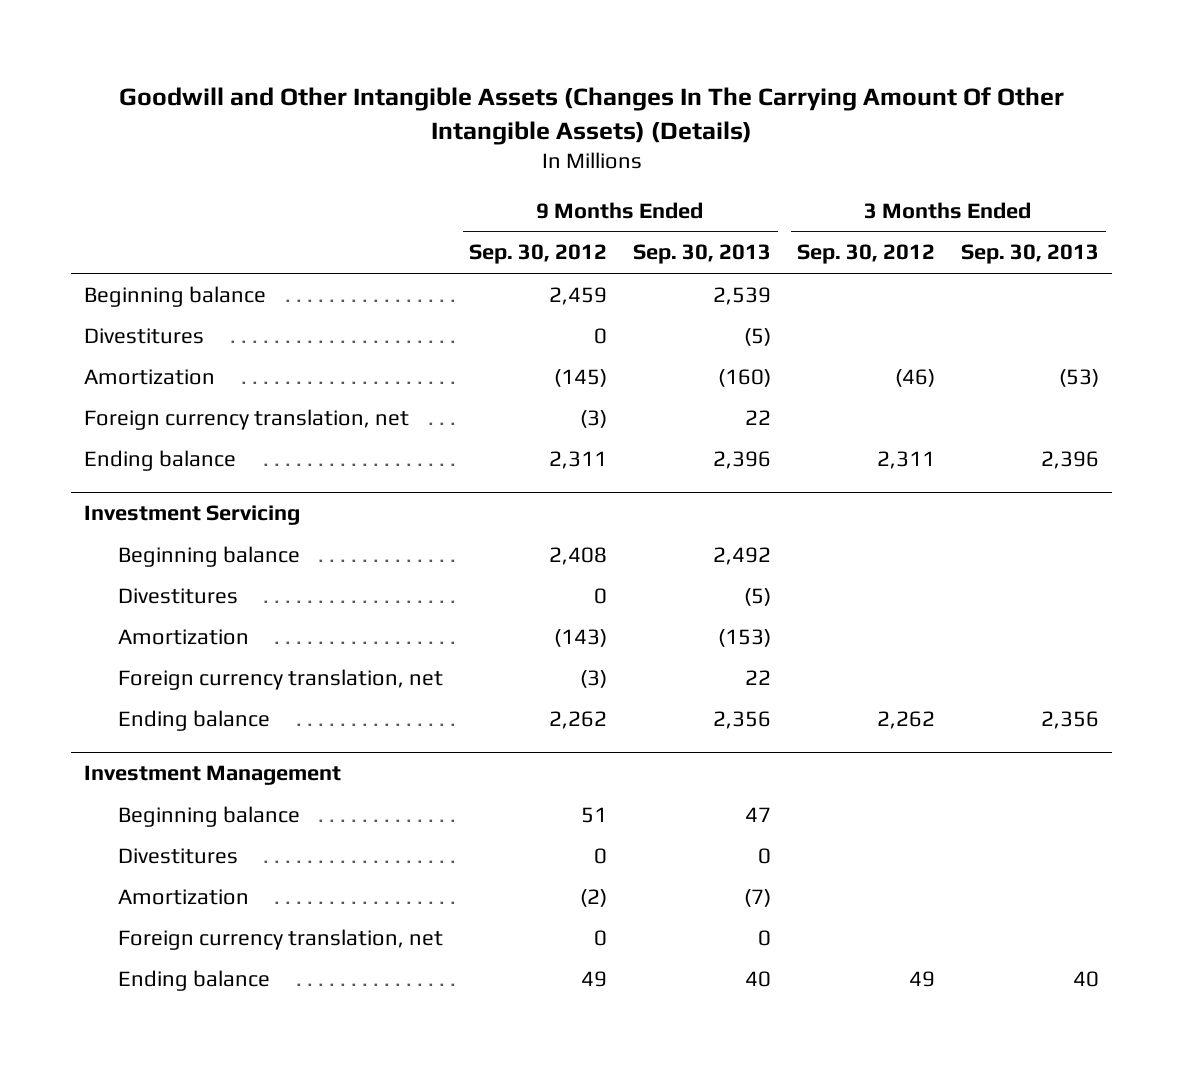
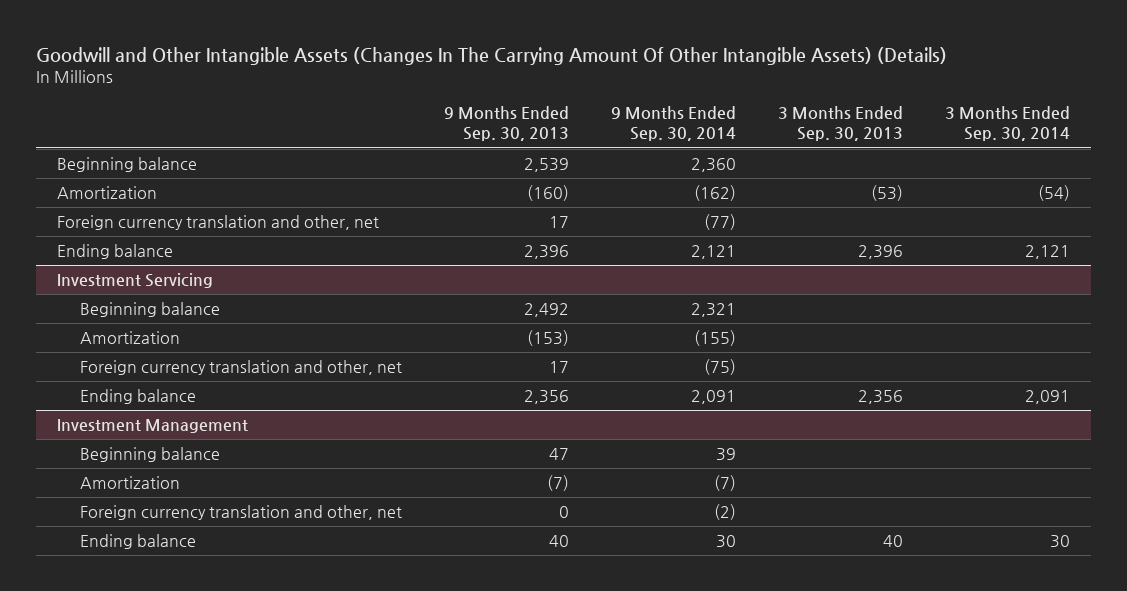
[469,244,608,265] Sep. 30, 2012 -> none
[797,244,936,265] Sep. 30, 2012 -> none
none -> [610,106,736,142] 9 Months Ended Sep. 30, 2014
none -> [944,106,1070,142] 3 Months Ended Sep. 30, 2014
[84,327,205,344] Divestitures -> none
[84,408,410,430] Foreign currency translation, net -> [57,215,380,231] Foreign currency translation and other, net
[745,409,772,425] 22 -> [548,216,569,229] 17
[118,587,239,604] Divestitures -> none
[118,668,444,690] Foreign currency translation, net -> [79,360,402,376] Foreign currency translation and other, net
[745,669,772,685] 22 -> [548,361,569,374] 17
[118,847,239,864] Divestitures -> none
[118,928,444,950] Foreign currency translation, net -> [79,505,402,521] Foreign currency translation and other, net

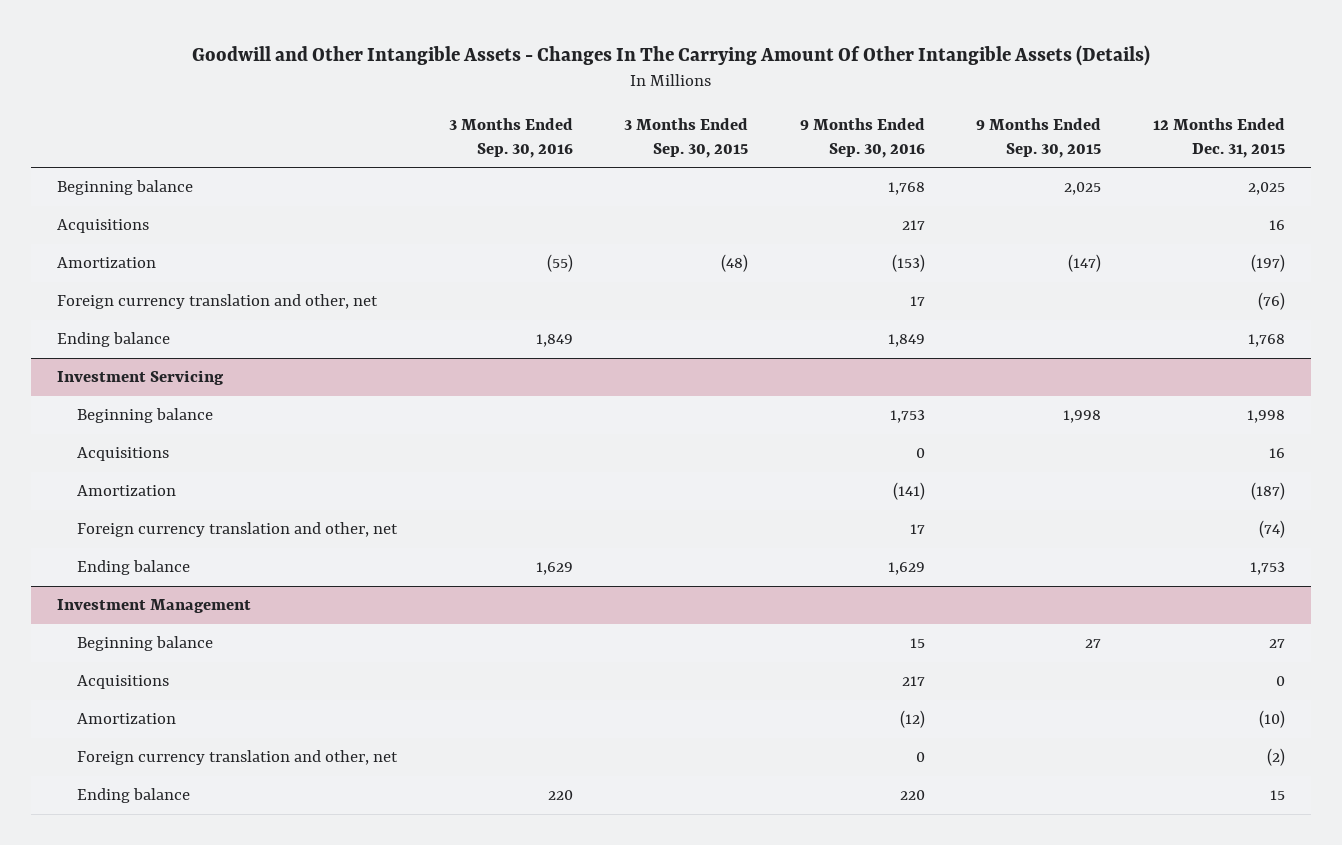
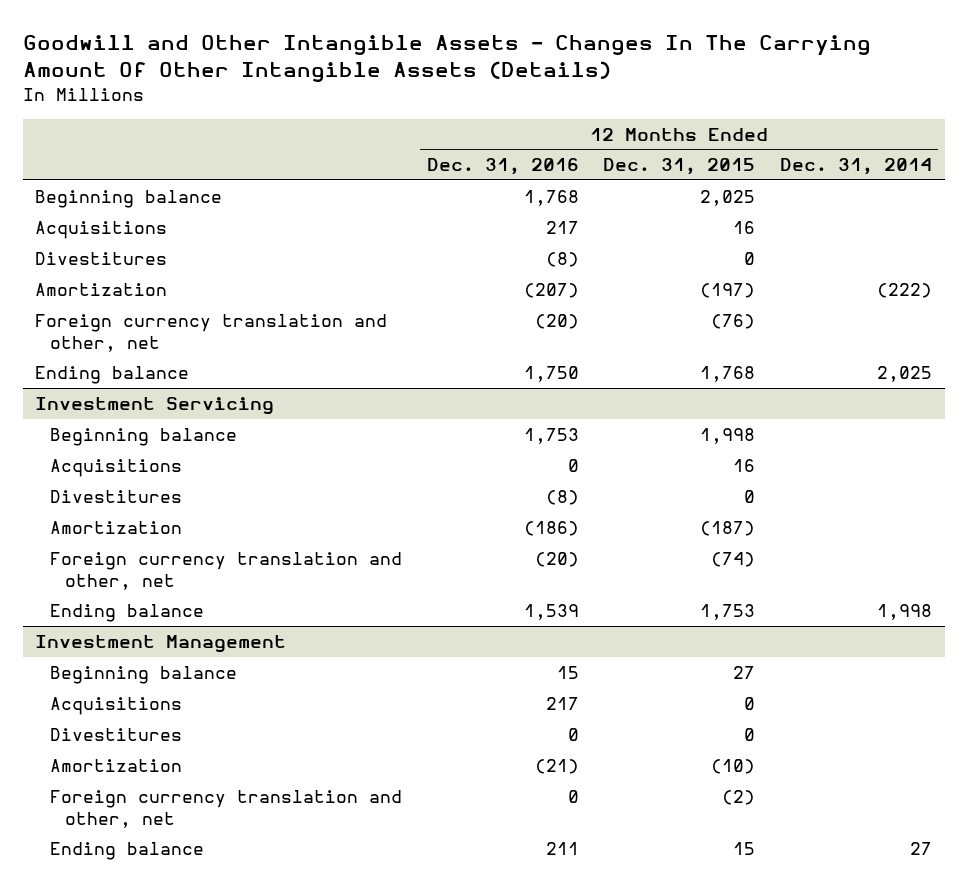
[448,117,573,158] 3 Months Ended Sep. 30, 2016 -> none
[624,117,749,158] 3 Months Ended Sep. 30, 2015 -> none
[799,117,925,158] 9 Months Ended Sep. 30, 2016 -> none
[976,117,1102,158] 9 Months Ended Sep. 30, 2015 -> none
none -> [426,158,579,176] Dec. 31, 2016
none -> [780,158,933,176] Dec. 31, 2014
none -> [35,251,168,265] Divestitures
none -> [49,489,182,503] Divestitures
none -> [49,727,182,741] Divestitures

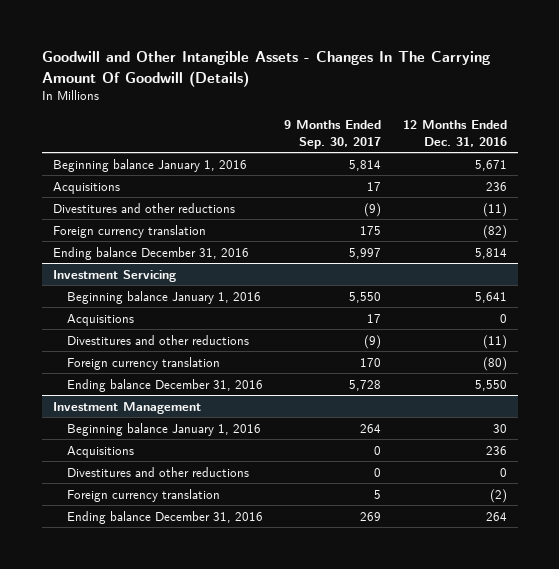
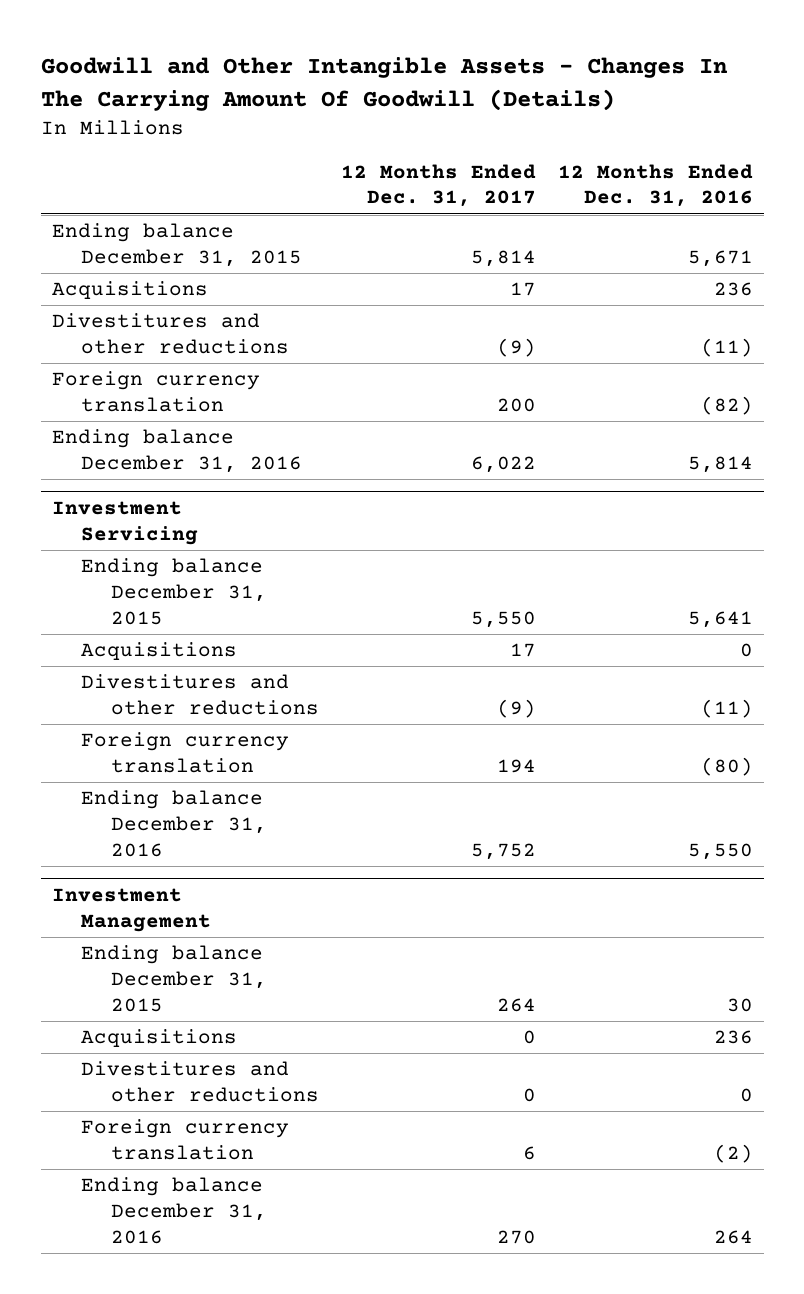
[284,120,382,149] 9 Months Ended Sep. 30, 2017 -> none
none -> [340,163,536,208] 12 Months Ended Dec. 31, 2017
[52,158,247,172] Beginning balance January 1, 2016 -> [51,223,303,268] Ending balance December 31, 2015
[66,290,261,304] Beginning balance January 1, 2016 -> [81,558,267,626] Ending balance December 31, 2015
[66,422,261,436] Beginning balance January 1, 2016 -> [81,945,267,1013] Ending balance December 31, 2015

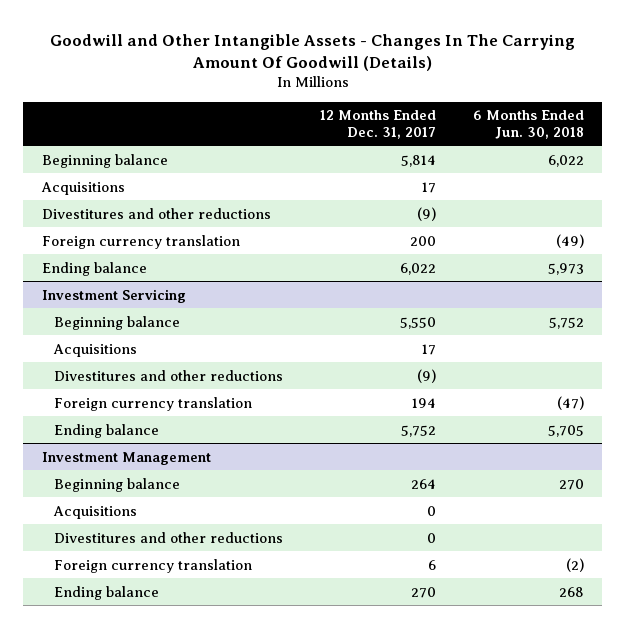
[557,163,753,208] 12 Months Ended Dec. 31, 2016 -> none
none -> [472,110,584,139] 6 Months Ended Jun. 30, 2018
[51,223,303,268] Ending balance December 31, 2015 -> [41,153,168,168] Beginning balance
[51,429,303,474] Ending balance December 31, 2016 -> [41,261,147,276] Ending balance
[81,558,267,626] Ending balance December 31, 2015 -> [54,315,181,330] Beginning balance
[81,790,267,858] Ending balance December 31, 2016 -> [54,423,160,438] Ending balance
[81,945,267,1013] Ending balance December 31, 2015 -> [54,477,181,492] Beginning balance
[81,1177,267,1245] Ending balance December 31, 2016 -> [54,585,160,600] Ending balance

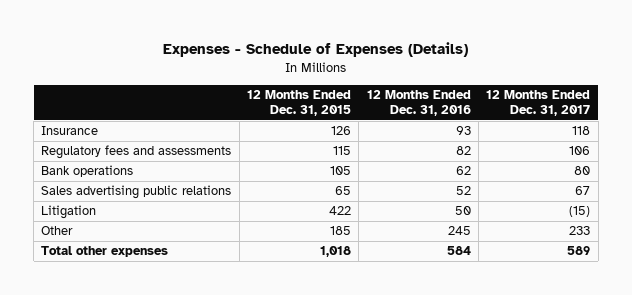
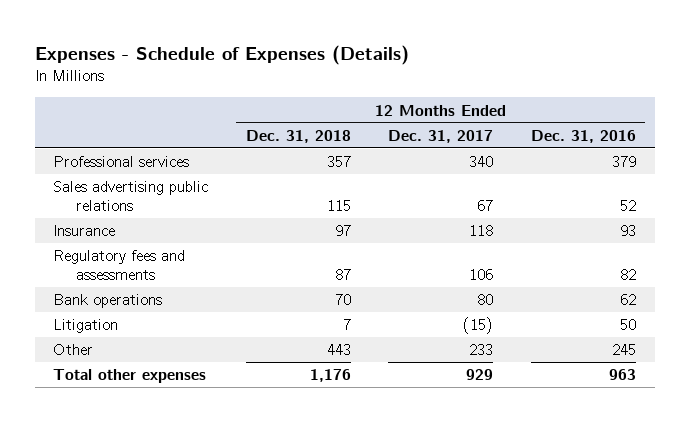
[247,90,352,117] 12 Months Ended Dec. 31, 2015 -> none
none -> [245,129,351,143] Dec. 31, 2018
none -> [53,156,190,168] Professional services
[41,185,232,200] Sales advertising public relations -> [53,181,209,212] Sales advertising public relations
[446,246,471,256] 584 -> [608,369,636,381] 963
[567,246,591,256] 589 -> [466,369,494,381] 929

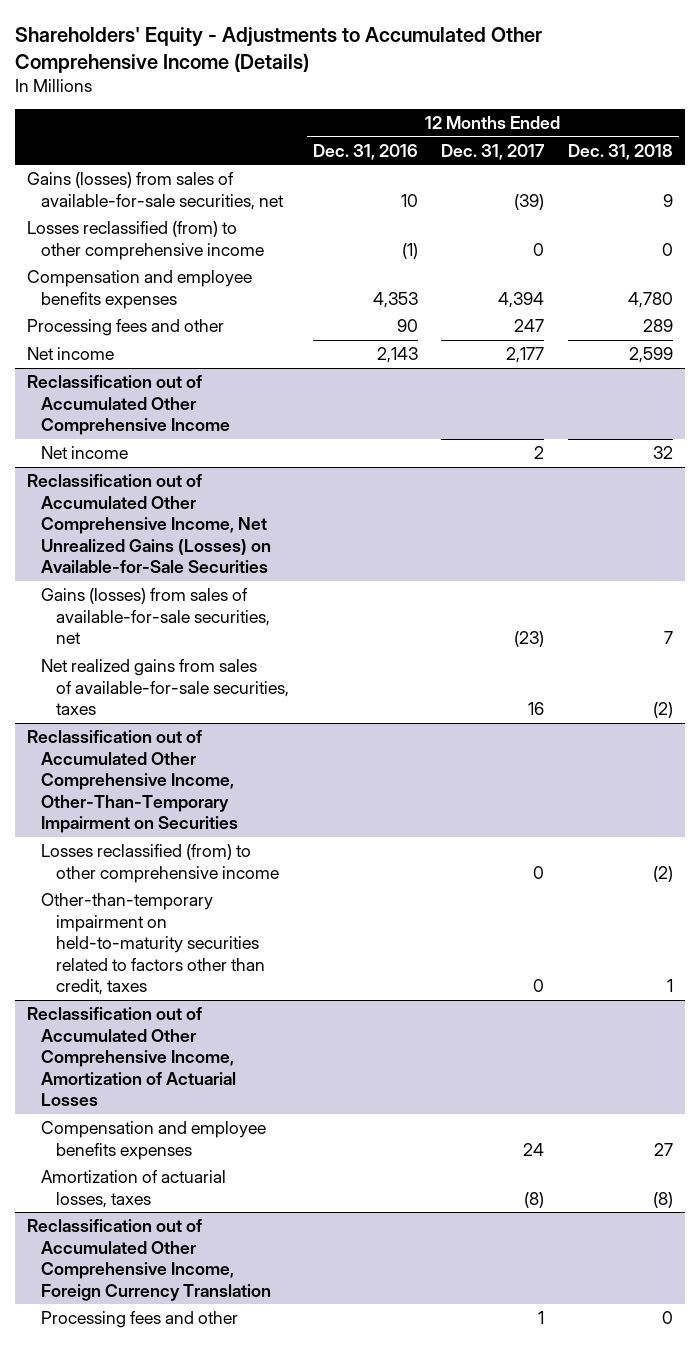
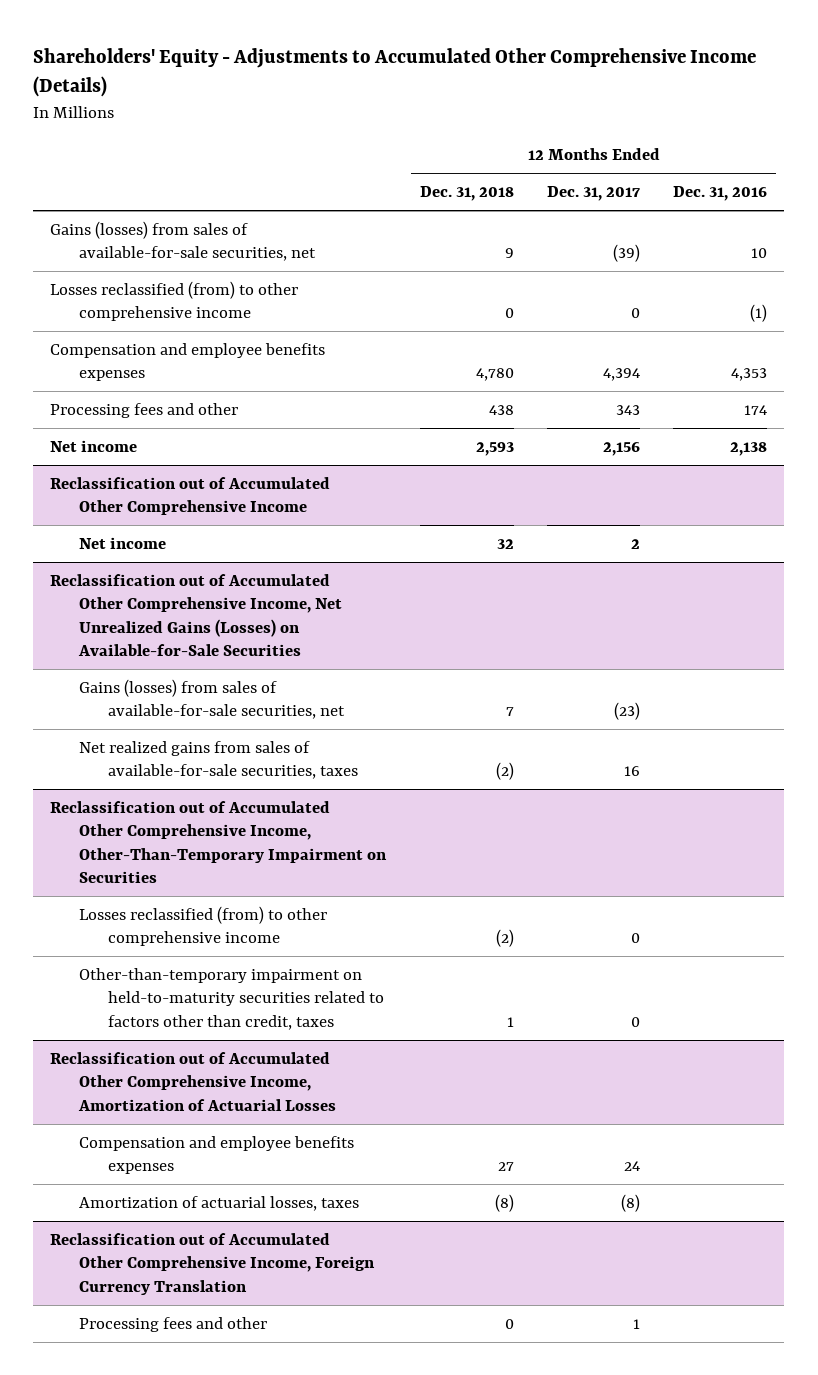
[396,319,418,333] 90 -> [744,404,768,415] 174
[514,319,545,333] 247 -> [616,404,641,415] 343
[643,319,674,333] 289 -> [488,404,514,415] 438
[376,347,418,364] 2,143 -> [730,441,768,456] 2,138
[506,347,545,364] 2,177 -> [603,441,641,456] 2,156
[629,347,674,364] 2,599 -> [475,441,514,456] 2,593

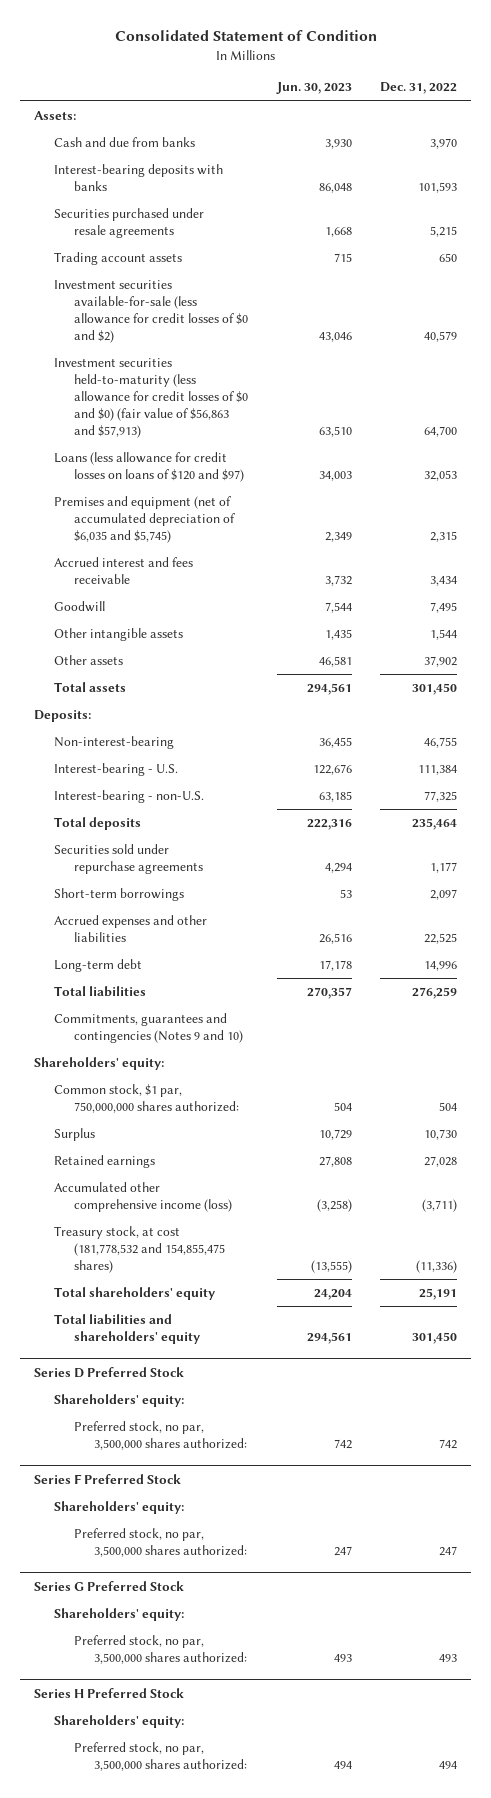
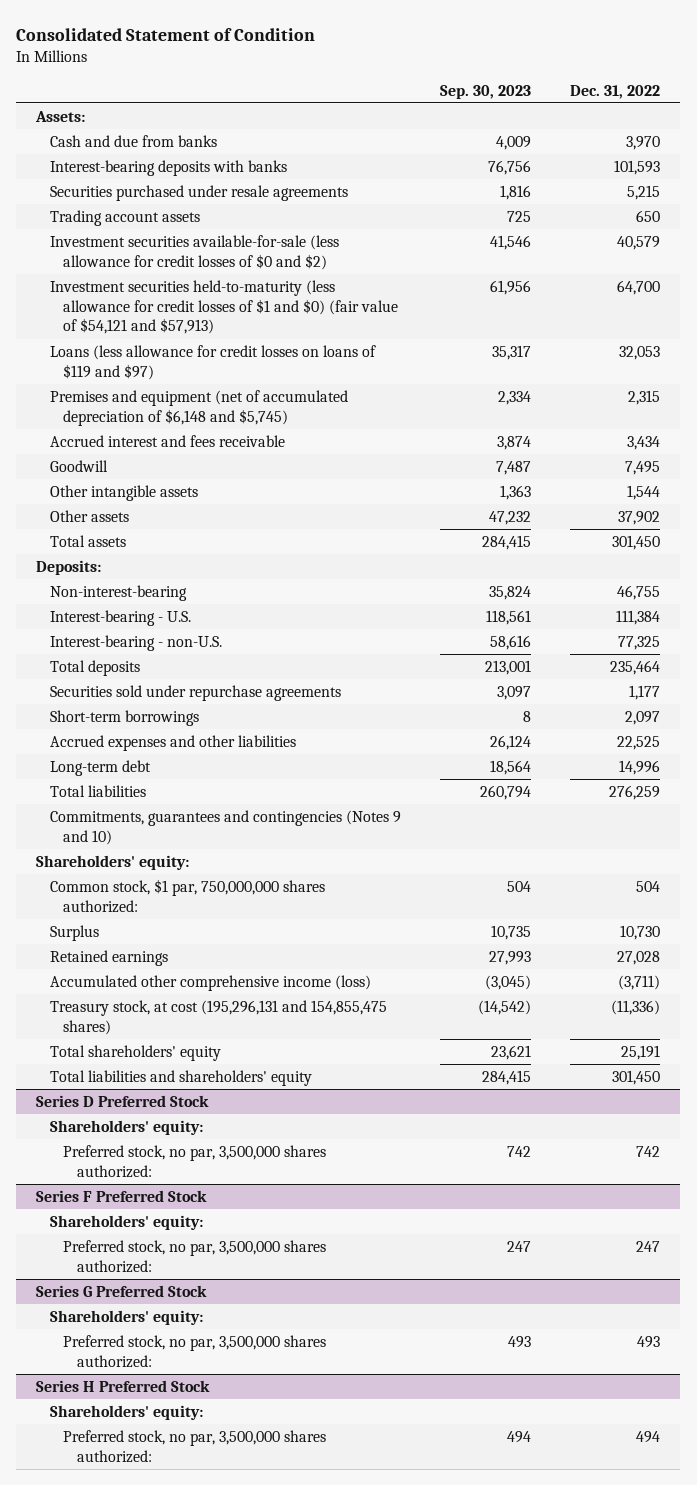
[275,82,352,95] Jun. 30, 2023 -> none
none -> [439,84,531,99] Sep. 30, 2023
[54,358,249,438] Investment securities held-to-maturity (less allowance for credit losses of $0 and $0) (fair value of $56,863 and $57,913) -> [49,279,399,335] Investment securities held-to-maturity (less allowance for credit losses of $1 and $0) (fair value of $54,121 and $57,913)
[54,452,245,483] Loans (less allowance for credit losses on loans of $120 and $97) -> [49,344,376,380] Loans (less allowance for credit losses on loans of $119 and $97)
[54,496,236,543] Premises and equipment (net of accumulated depreciation of $6,035 and $5,745) -> [49,389,348,426] Premises and equipment (net of accumulated depreciation of $6,148 and $5,745)
[54,1226,226,1273] Treasury stock, at cost (181,778,532 and 154,855,475 shares) -> [49,999,387,1035] Treasury stock, at cost (195,296,131 and 154,855,475 shares)

